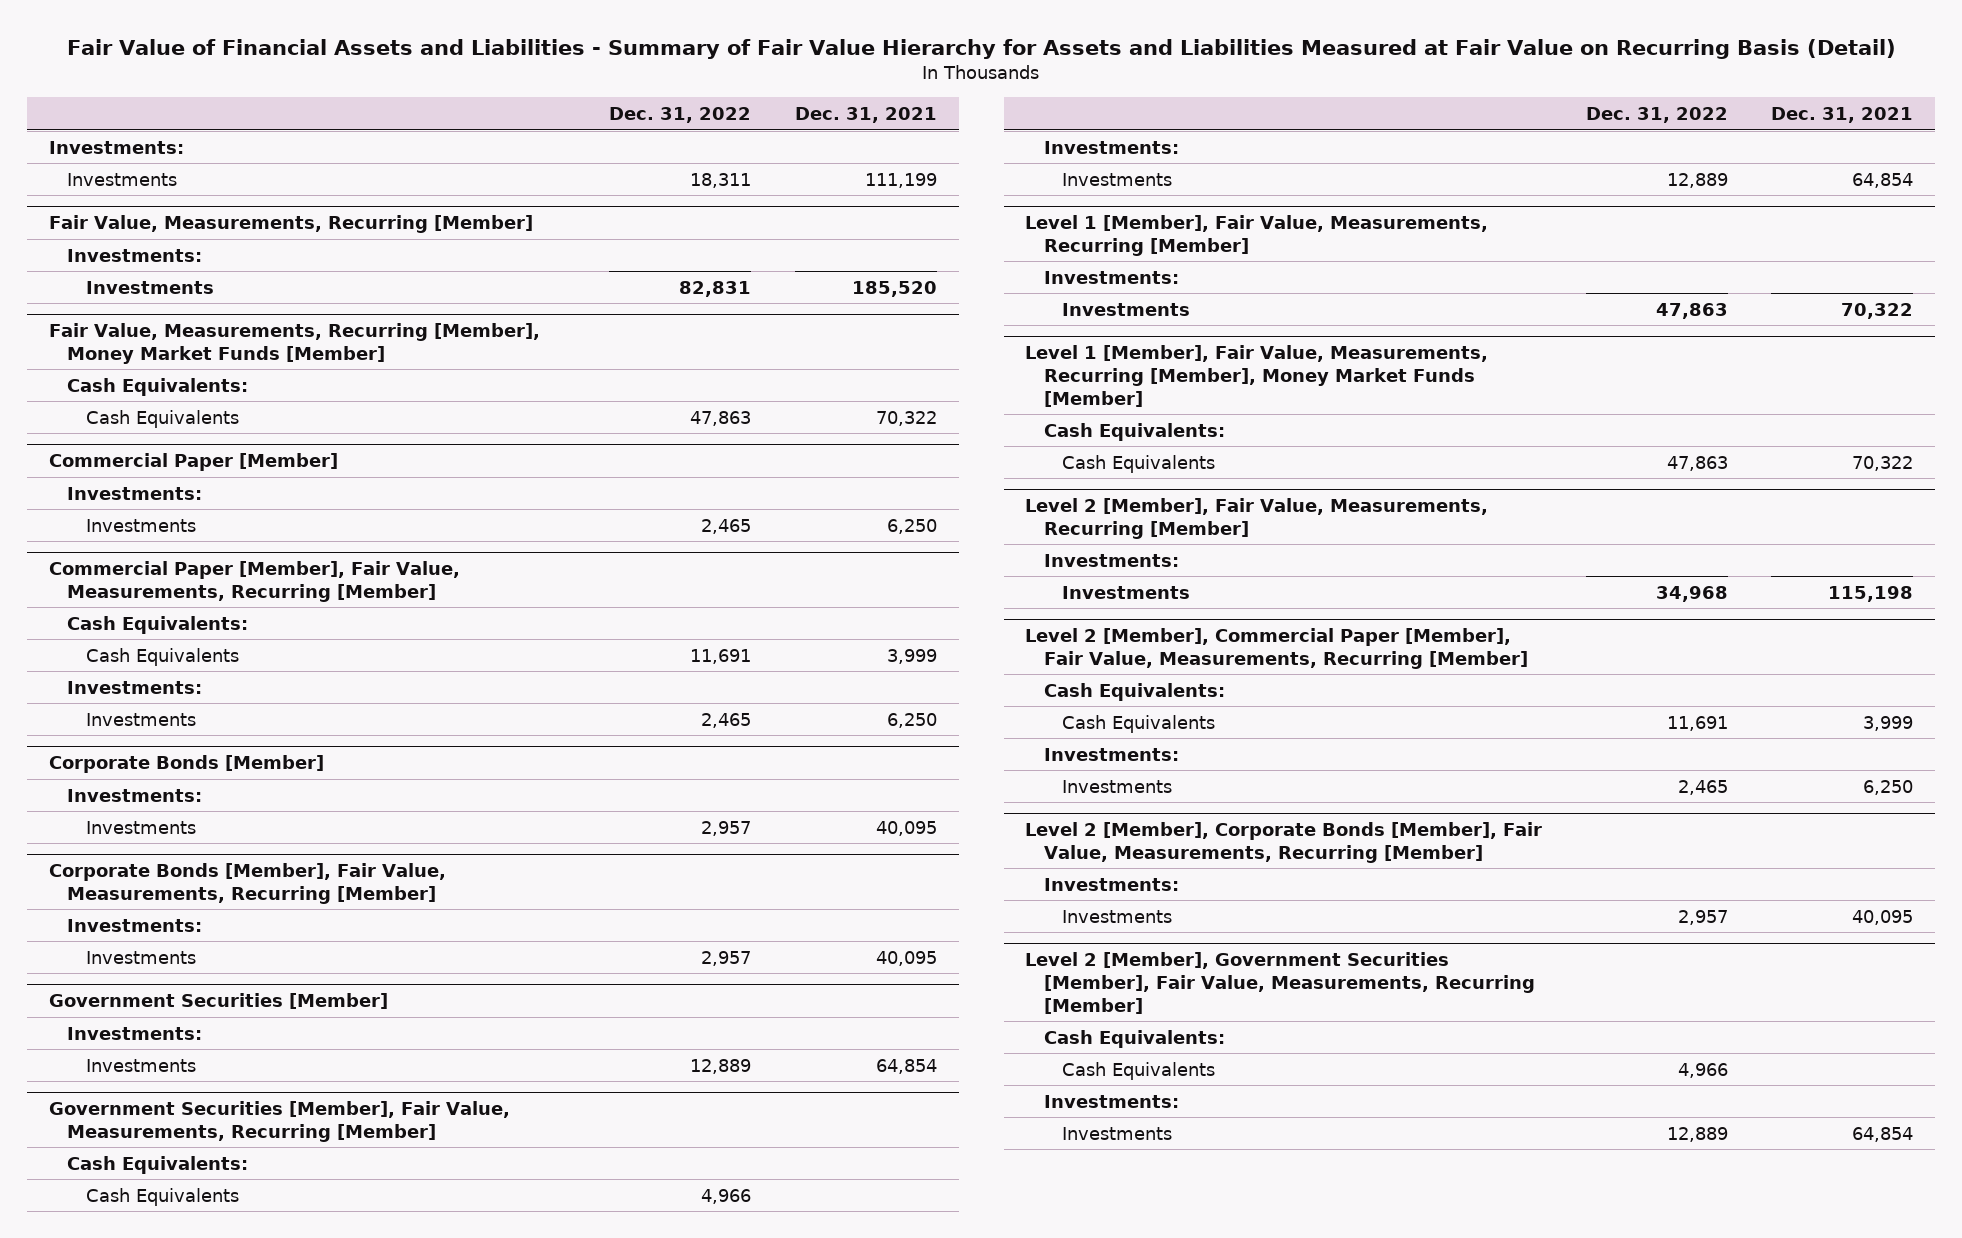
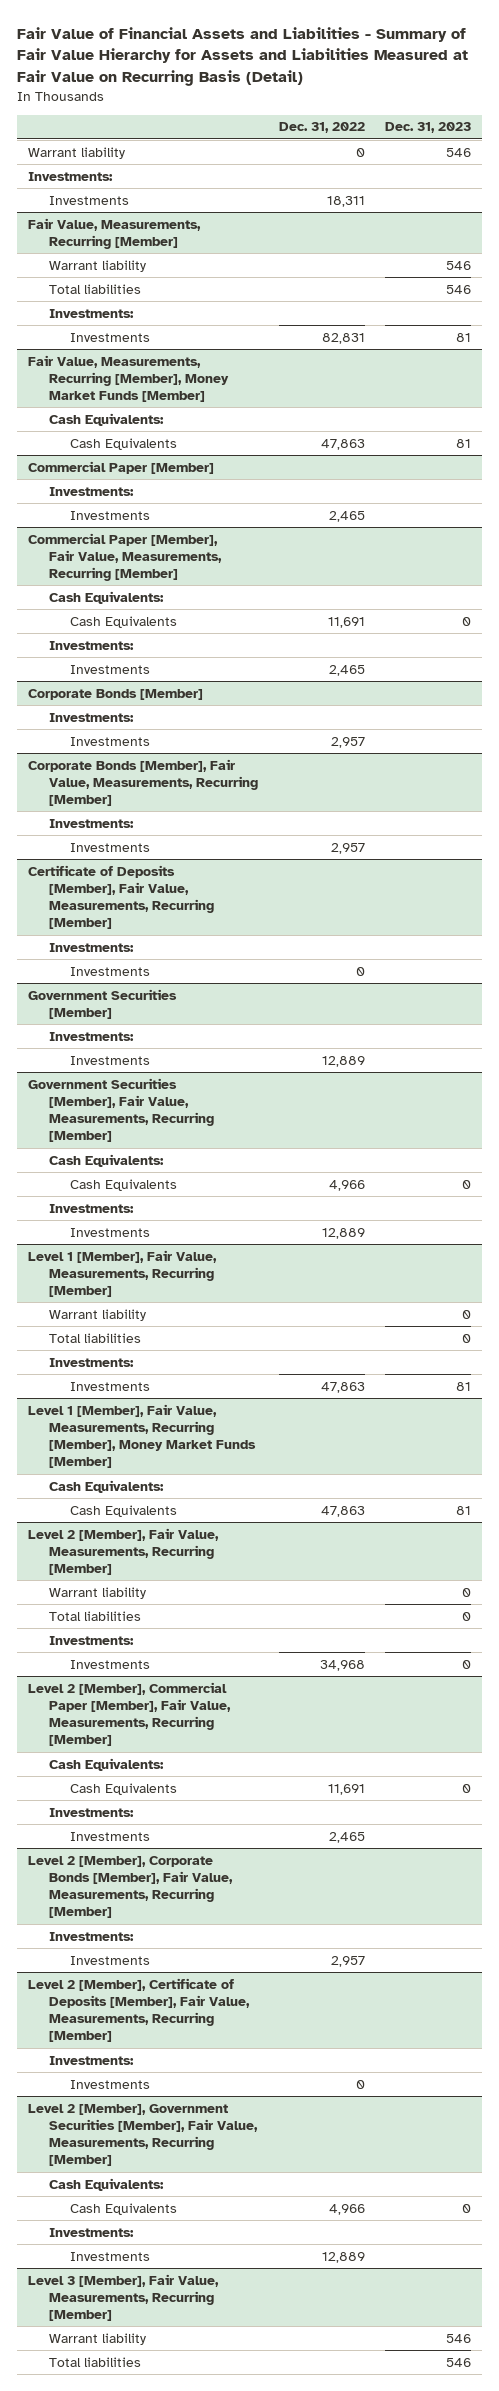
[795,106,938,123] Dec. 31, 2021 -> none
none -> [385,122,472,134] Dec. 31, 2023
none -> [27,146,125,159] Warrant liability
none -> [48,259,146,272] Warrant liability
none -> [48,283,141,294] Total liabilities
none -> [27,864,214,930] Certificate of Deposits [Member], Fair Value, Measurements, Recurring [Member]
none -> [48,942,134,952] Investments:
none -> [70,966,151,976] Investments
none -> [48,1308,146,1321] Warrant liability
none -> [48,1332,141,1343] Total liabilities
none -> [48,1586,146,1599] Warrant liability
none -> [48,1610,141,1621] Total liabilities
none -> [27,1977,250,2043] Level 2 [Member], Certificate of Deposits [Member], Fair Value, Measurements, Recurring [Member]
none -> [48,2055,134,2065] Investments:
none -> [70,2079,151,2089] Investments
none -> [27,2273,219,2322] Level 3 [Member], Fair Value, Measurements, Recurring [Member]
none -> [48,2332,146,2345] Warrant liability
none -> [48,2356,141,2367] Total liabilities

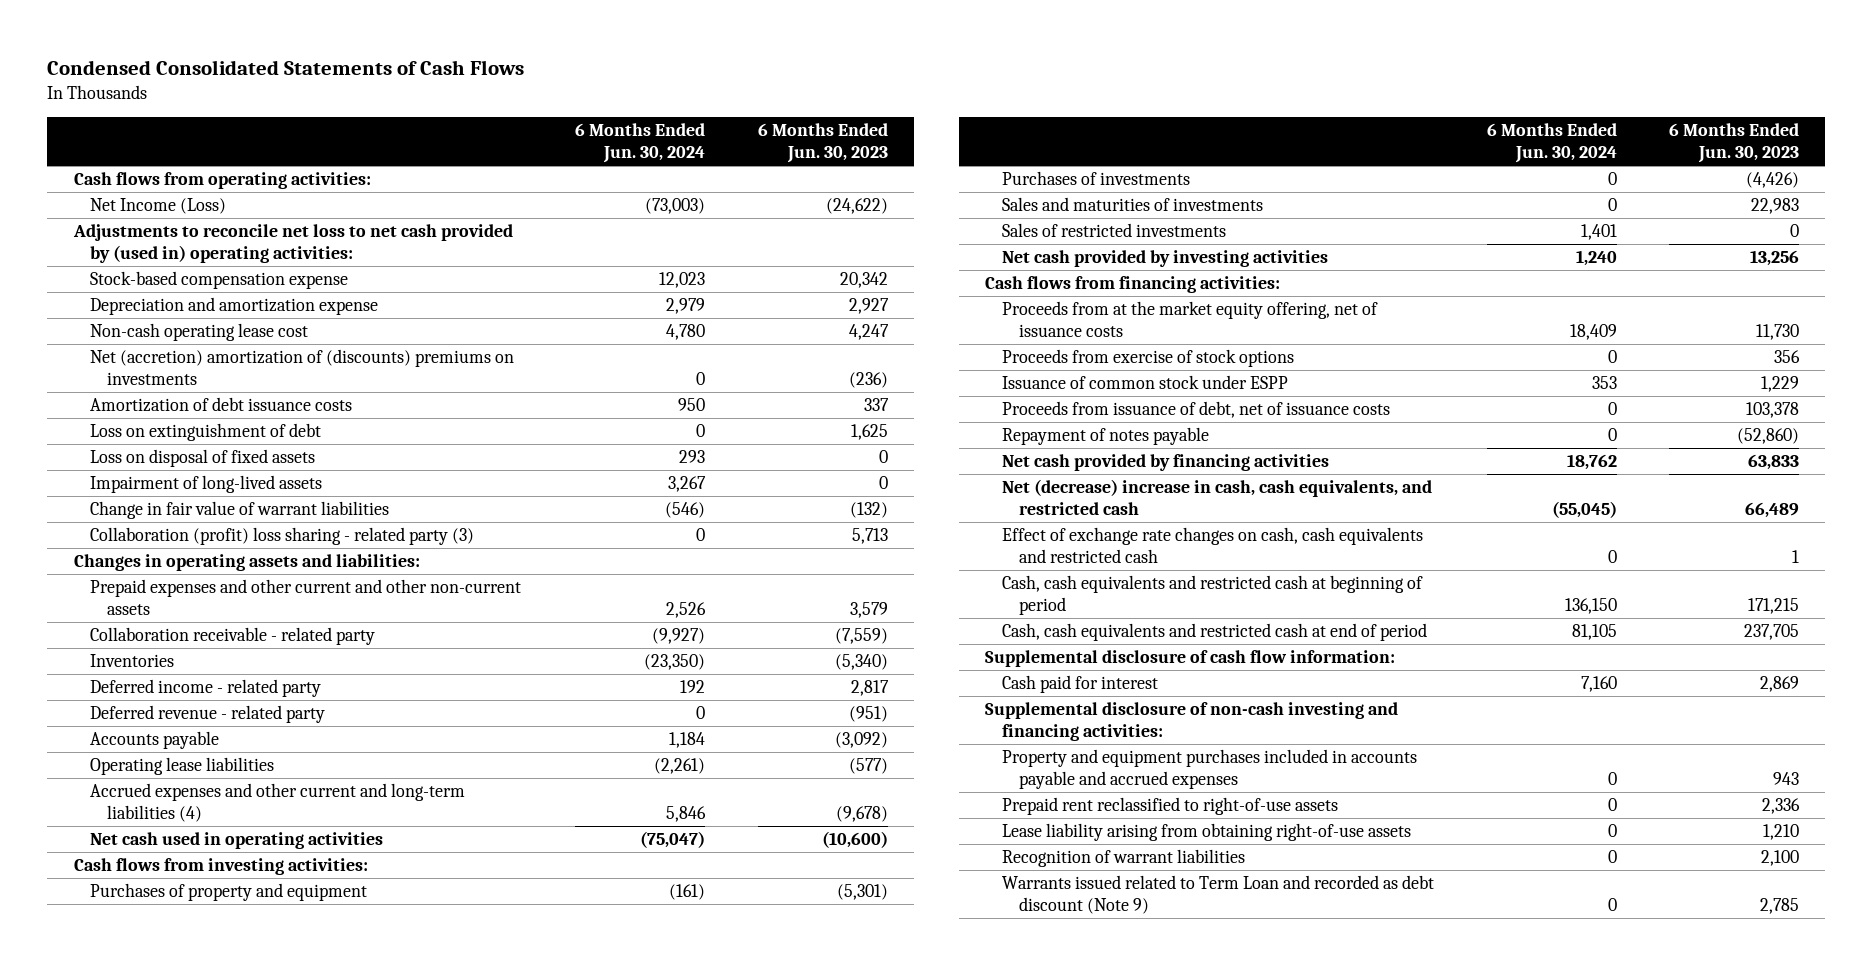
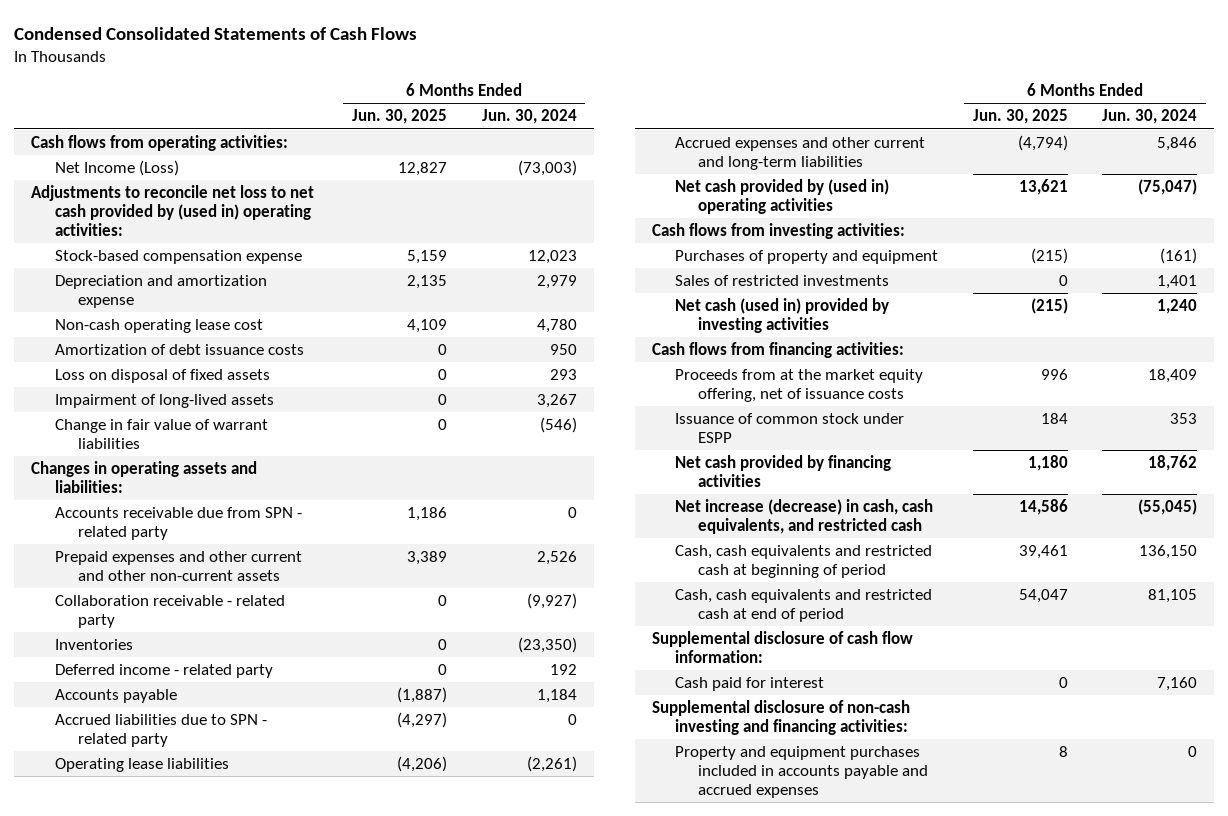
[757,123,888,164] 6 Months Ended Jun. 30, 2023 -> none
none -> [352,109,448,125] Jun. 30, 2025
[90,349,515,386] Net (accretion) amortization of (discounts) premiums on investments -> none
[90,423,322,442] Loss on extinguishment of debt -> none
[90,527,475,546] Collaboration (profit) loss sharing - related party (3) -> none
none -> [54,507,302,540] Accounts receivable due from SPN - related party
[90,705,326,724] Deferred revenue - related party -> none
none -> [54,714,267,747] Accrued liabilities due to SPN - related party
[90,783,466,823] Accrued expenses and other current and long-term liabilities (4) -> [675,137,926,170] Accrued expenses and other current and long-term liabilities
[90,832,384,850] Net cash used in operating activities -> [675,179,890,214] Net cash provided by (used in) operating activities
[1001,171,1190,186] Purchases of investments -> none
[1001,197,1263,212] Sales and maturities of investments -> none
[1001,250,1328,268] Net cash provided by investing activities -> [675,298,890,333] Net cash (used in) provided by investing activities
[1001,349,1294,368] Proceeds from exercise of stock options -> none
[1001,401,1390,419] Proceeds from issuance of debt, net of issuance costs -> none
[1001,427,1209,446] Repayment of notes payable -> none
[1001,527,1423,564] Effect of exchange rate changes on cash, cash equivalents and restricted cash -> none
[1001,479,1432,516] Net (decrease) increase in cash, cash equivalents, and restricted cash -> [675,499,934,534] Net increase (decrease) in cash, cash equivalents, and restricted cash
[1001,797,1338,816] Prepaid rent reclassified to right-of-use assets -> none
[1001,823,1411,842] Lease liability arising from obtaining right-of-use assets -> none
[1001,849,1245,868] Recognition of warrant liabilities -> none
[1001,875,1434,915] Warrants issued related to Term Loan and recorded as debt discount (Note 9) -> none

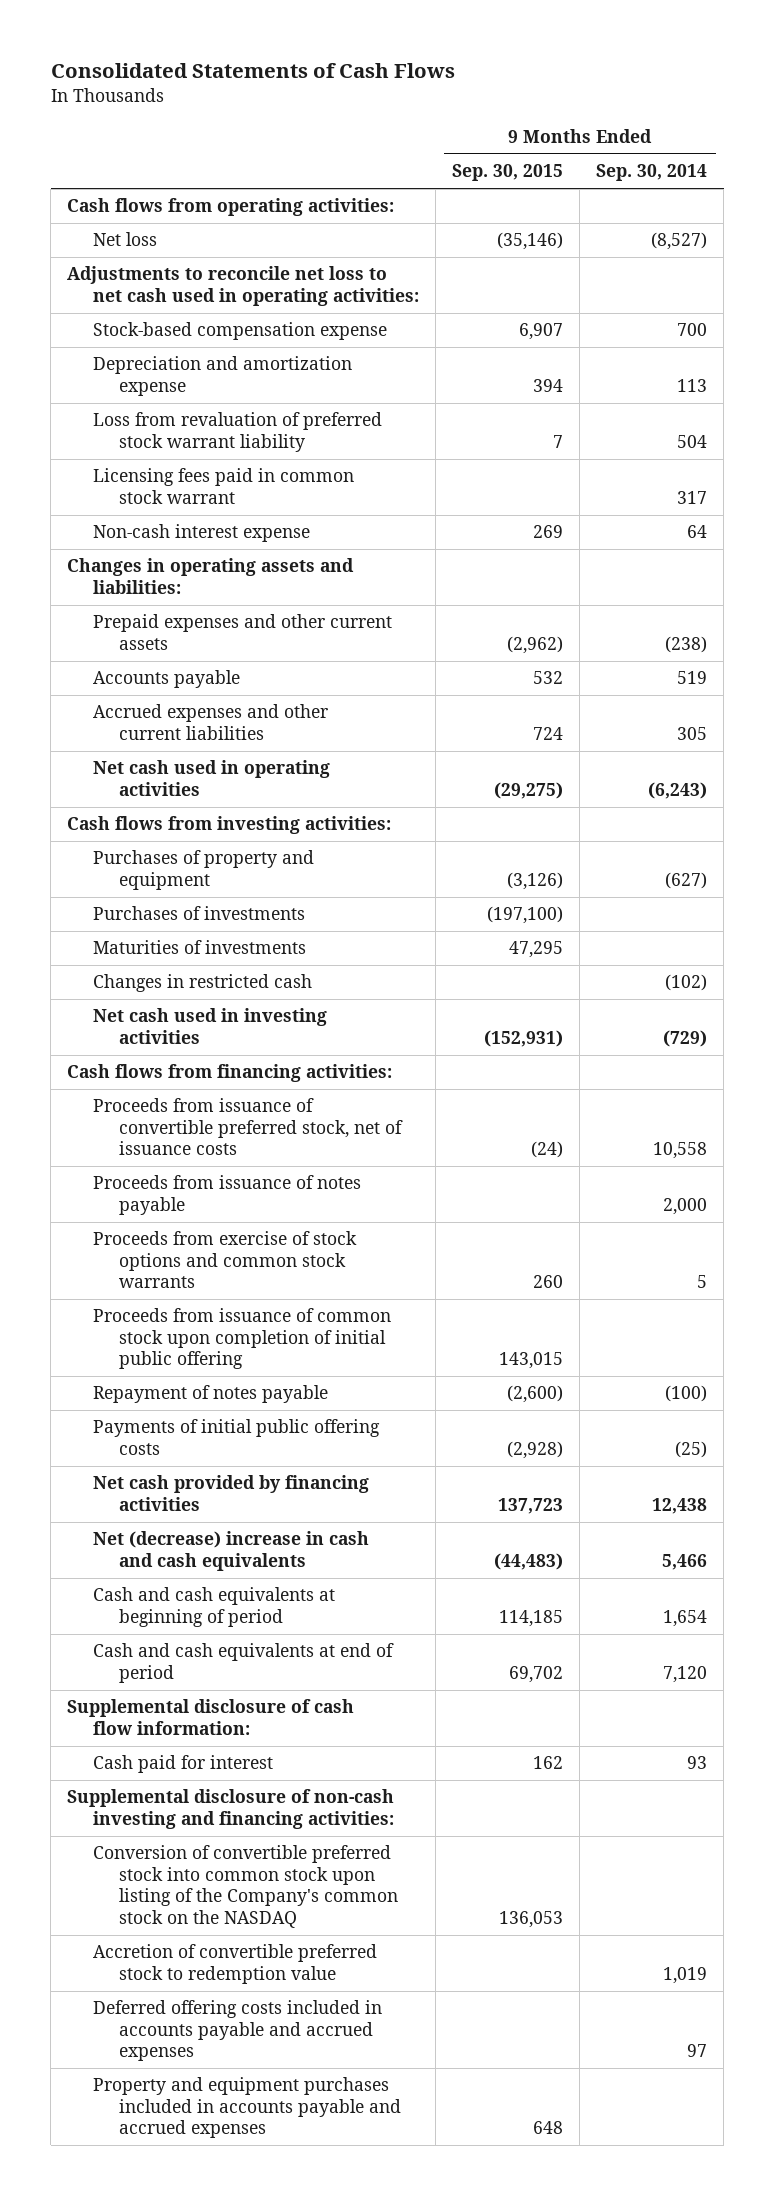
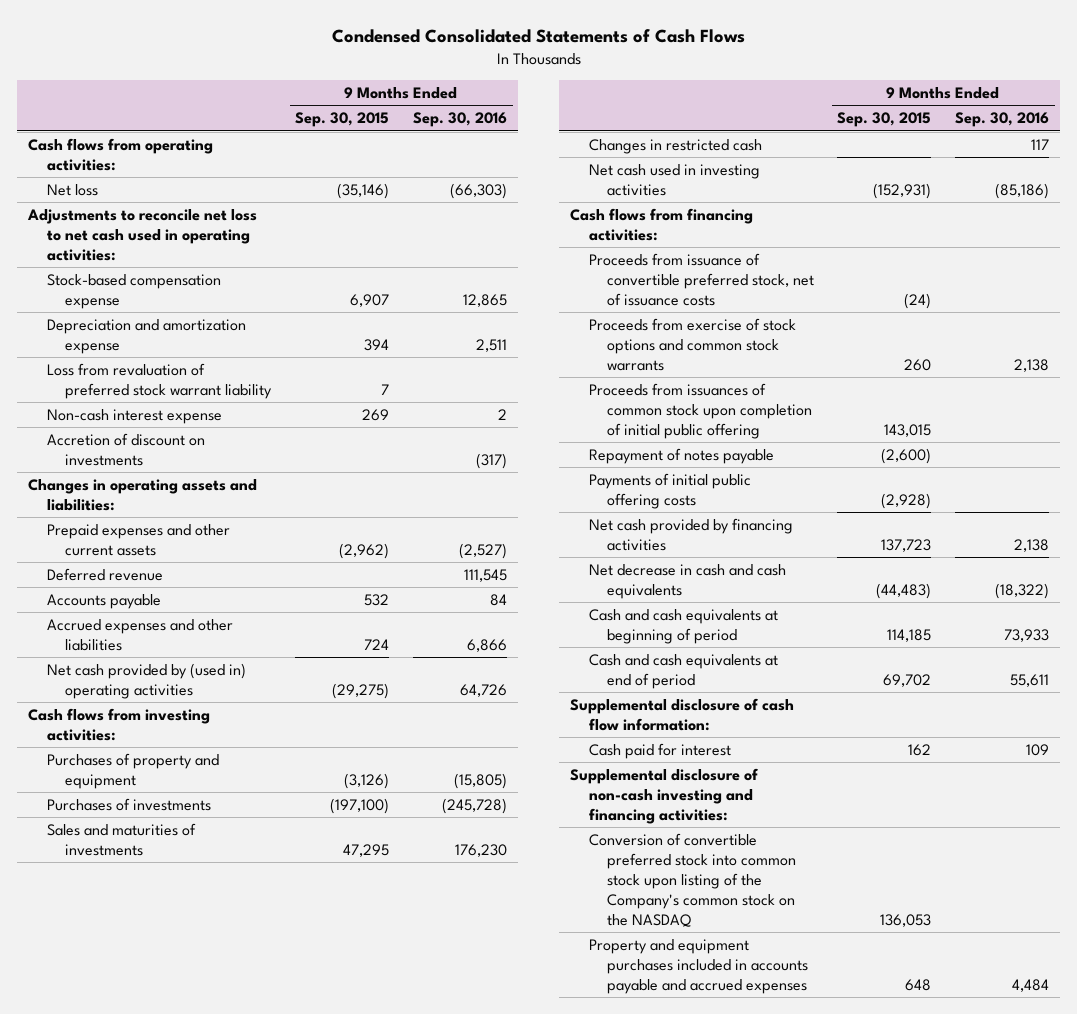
[50,63,455,79] Consolidated Statements of Cash Flows -> [331,28,745,43] Condensed Consolidated Statements of Cash Flows
[596,164,708,182] Sep. 30, 2014 -> none
none -> [412,112,507,128] Sep. 30, 2016
[93,468,355,504] Licensing fees paid in common stock warrant -> none
none -> [46,433,205,467] Accretion of discount on investments
none -> [46,568,163,582] Deferred revenue
[93,704,329,740] Accrued expenses and other current liabilities -> [46,619,233,652] Accrued expenses and other liabilities
[93,760,331,796] Net cash used in operating activities -> [46,663,246,700] Net cash provided by (used in) operating activities
[93,940,307,955] Maturities of investments -> [46,823,196,857] Sales and maturities of investments
[93,1175,362,1215] Proceeds from issuance of notes payable -> none
[93,1308,392,1370] Proceeds from issuance of common stock upon completion of initial public offering -> [588,383,813,440] Proceeds from issuances of common stock upon completion of initial public offering
[93,1531,370,1571] Net (decrease) increase in cash and cash equivalents -> [588,564,786,600] Net decrease in cash and cash equivalents
[93,1944,378,1984] Accretion of convertible preferred stock to redemption value -> none
[93,2000,383,2062] Deferred offering costs included in accounts payable and accrued expenses -> none

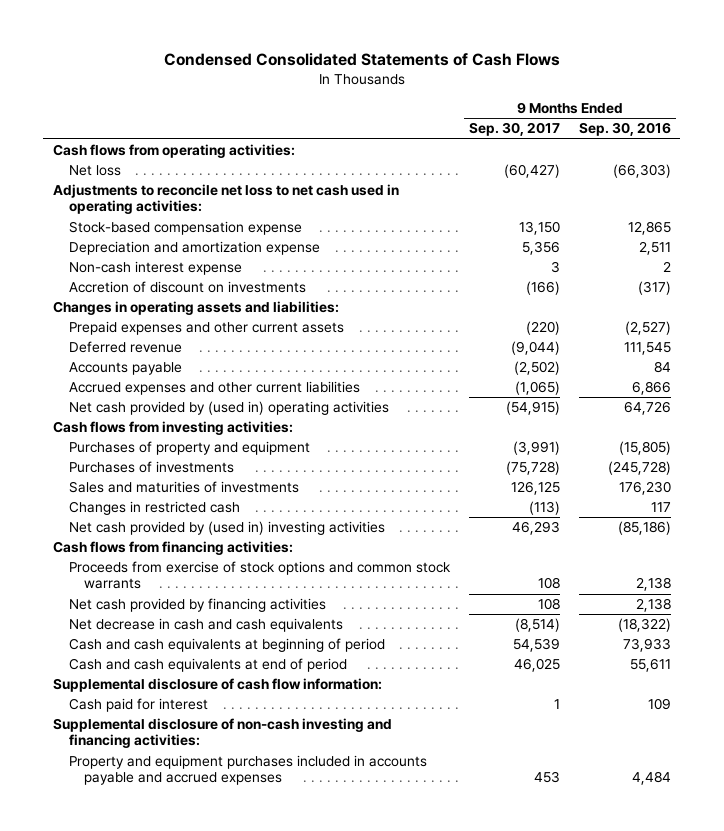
[295,112,390,128] Sep. 30, 2015 -> none
none -> [468,122,560,137] Sep. 30, 2017
[46,363,273,400] Loss from revaluation of preferred stock warrant liability -> none
[46,619,233,652] Accrued expenses and other liabilities -> [68,381,360,396] Accrued expenses and other current liabilities
[588,164,760,197] Net cash used in investing activities -> [68,521,385,536] Net cash provided by (used in) investing activities
[588,253,815,307] Proceeds from issuance of convertible preferred stock, net of issuance costs -> none
[588,383,813,440] Proceeds from issuances of common stock upon completion of initial public offering -> none
[588,448,774,465] Repayment of notes payable -> none
[588,473,751,510] Payments of initial public offering costs -> none
[588,833,797,928] Conversion of convertible preferred stock into common stock upon listing of the Company's common stock on the NASDAQ -> none

